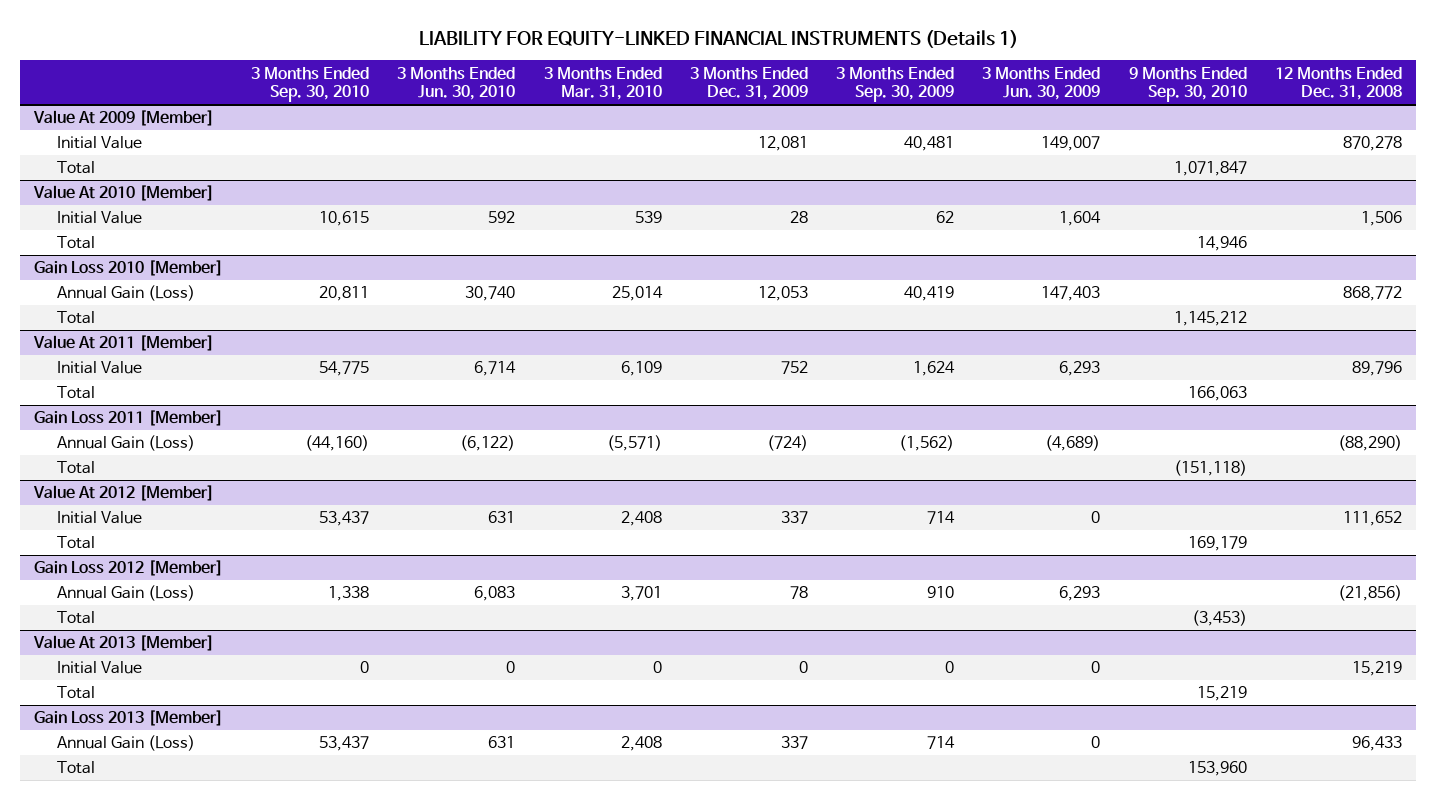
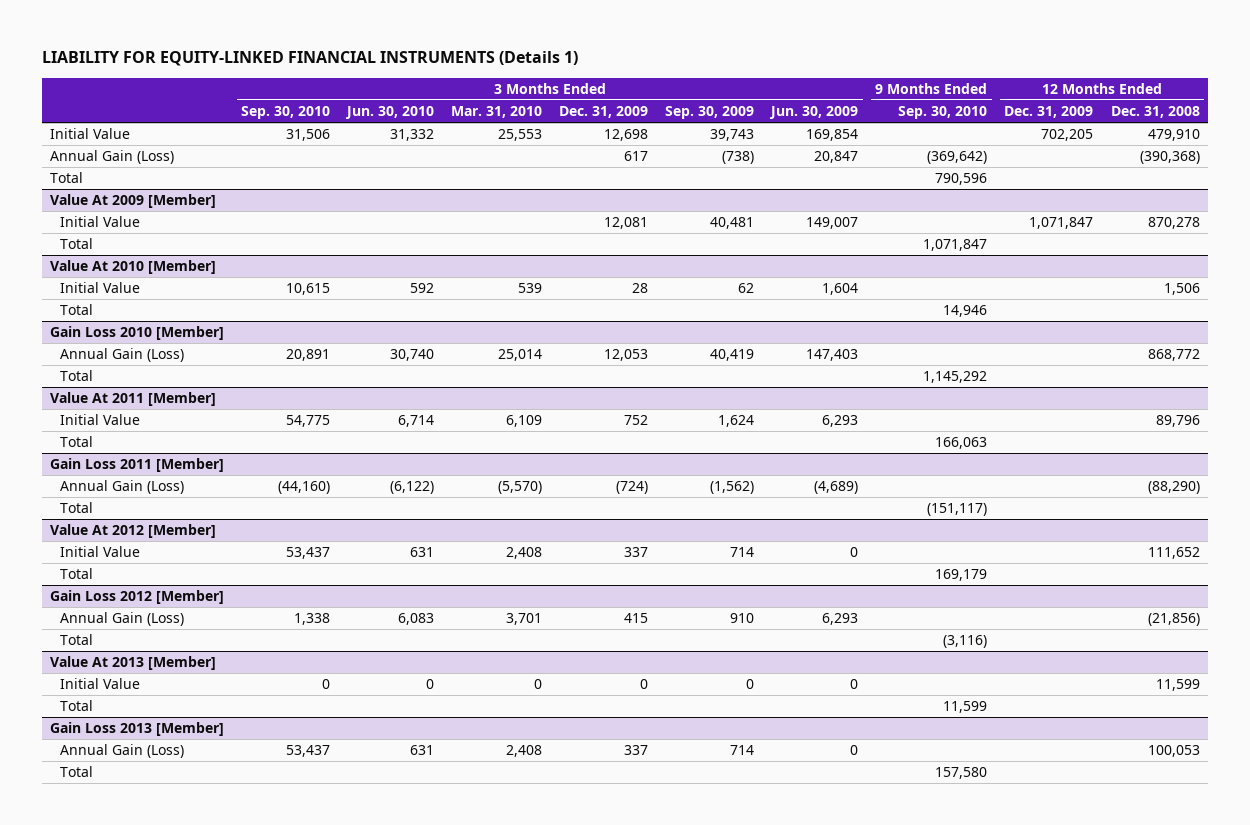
none -> [1004,106,1094,119] Dec. 31, 2009
none -> [50,128,131,140] Initial Value
none -> [50,150,175,165] Annual Gain (Loss)
none -> [50,172,84,184] Total
[319,286,370,302] 20,811 -> [286,349,331,362] 20,891
[1173,311,1247,327] 1,145,212 -> [923,371,988,384] 1,145,292
[606,435,662,452] (5,571) -> [498,481,543,495] (5,570)
[1173,460,1247,477] (151,118) -> [927,503,988,517] (151,117)
[789,586,808,600] 78 -> [624,613,649,624] 415
[1191,610,1247,627] (3,453) -> [943,635,988,649] (3,116)
[1351,661,1402,677] 15,219 -> [1155,679,1200,692] 11,599
[1196,686,1247,702] 15,219 -> [943,701,988,714] 11,599
[1351,736,1402,752] 96,433 -> [1147,745,1200,758] 100,053
[1187,761,1247,777] 153,960 -> [935,767,988,780] 157,580

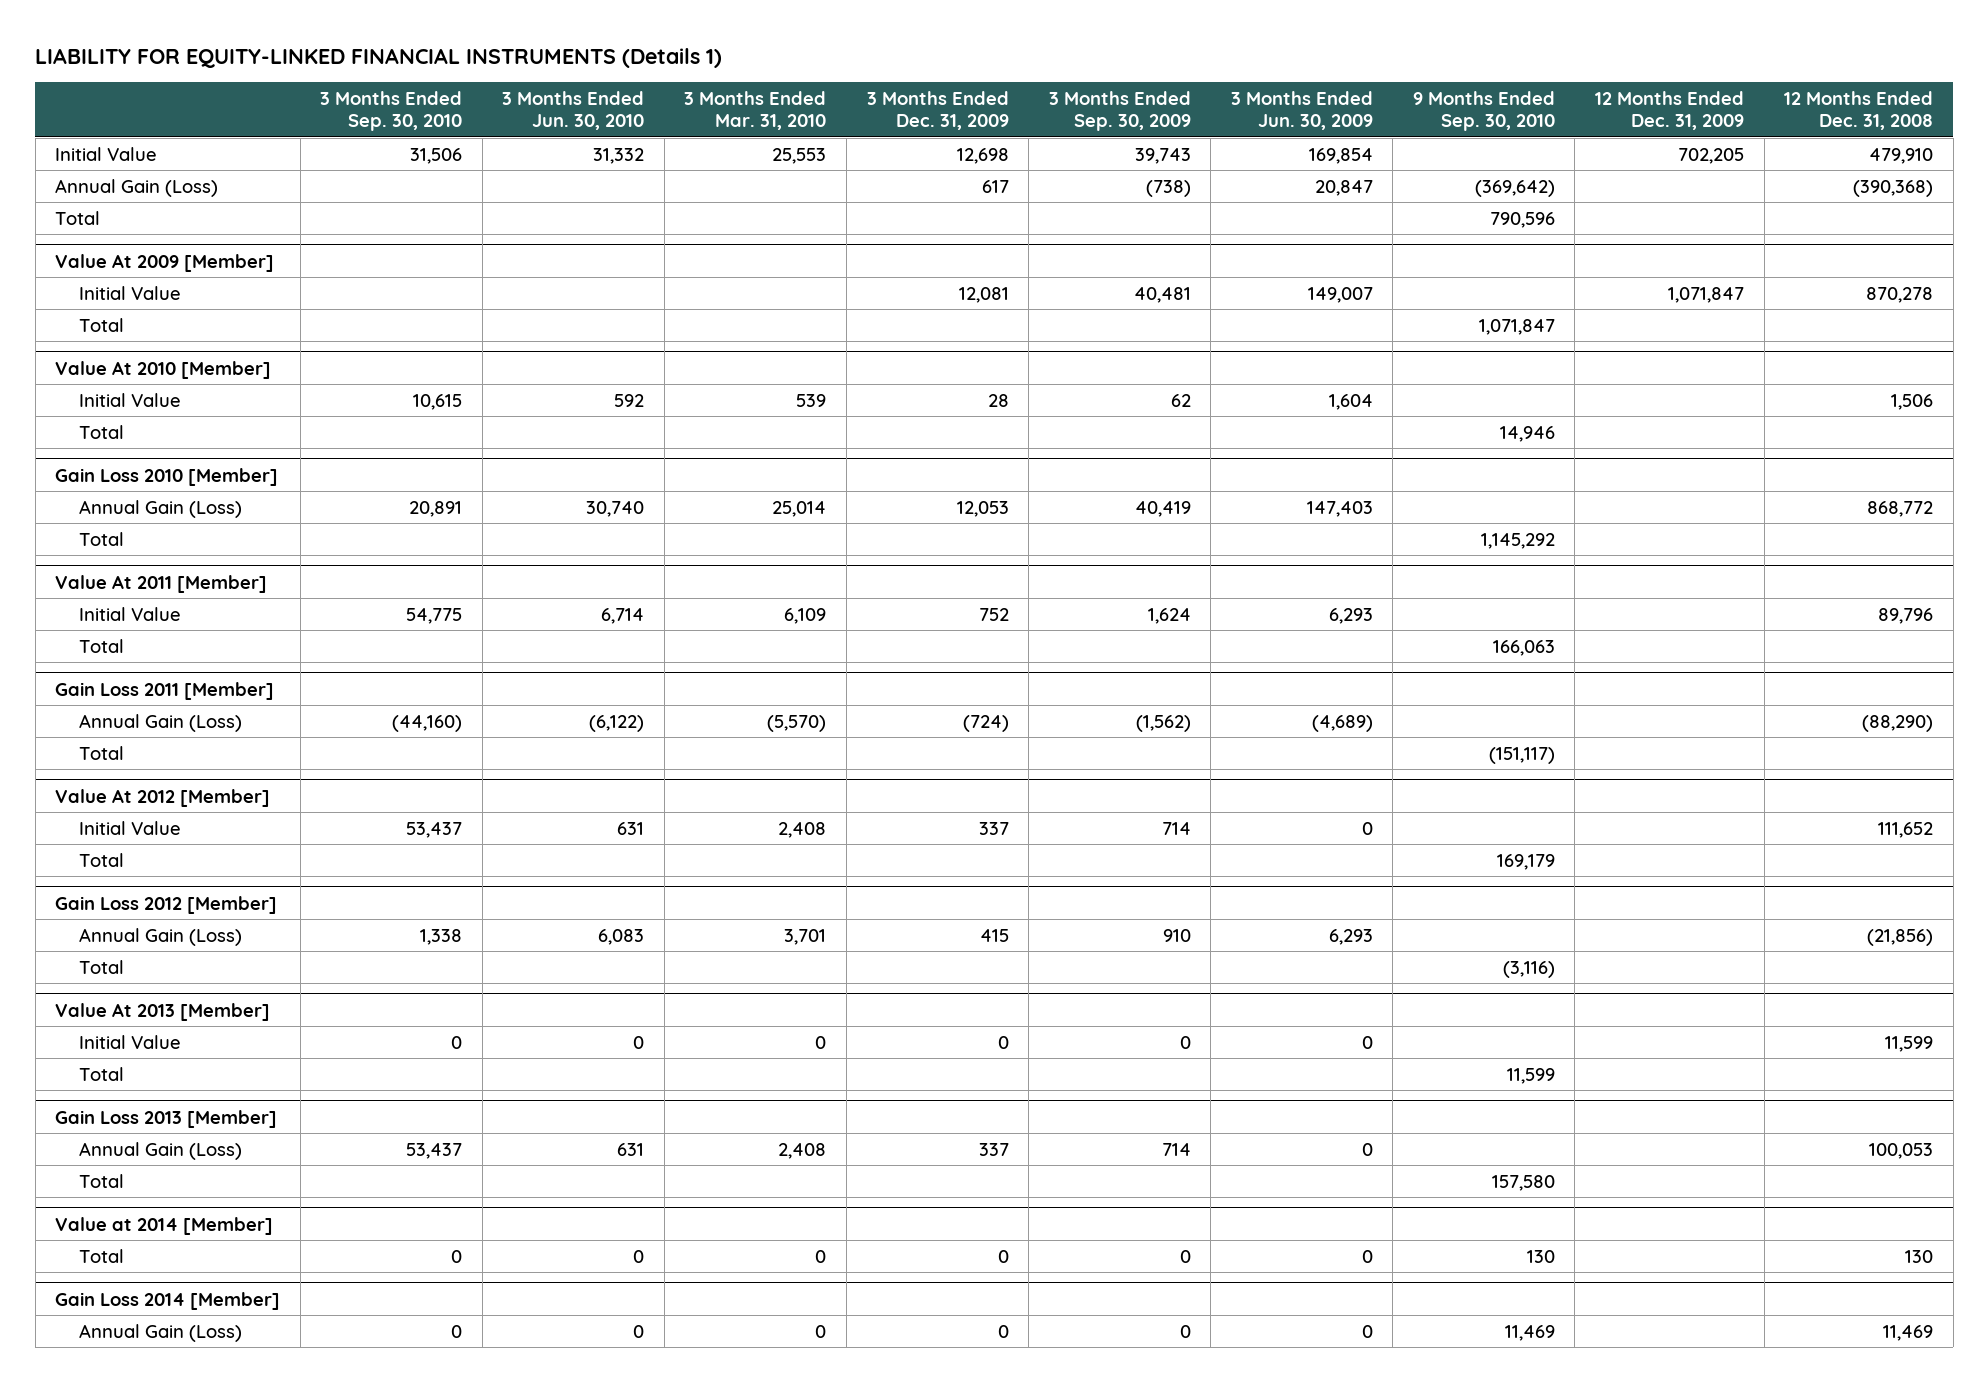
none -> [55,1216,274,1235] Value at 2014 [Member]
none -> [78,1248,124,1263] Total
none -> [55,1291,281,1310] Gain Loss 2014 [Member]
none -> [78,1323,242,1342] Annual Gain (Loss)

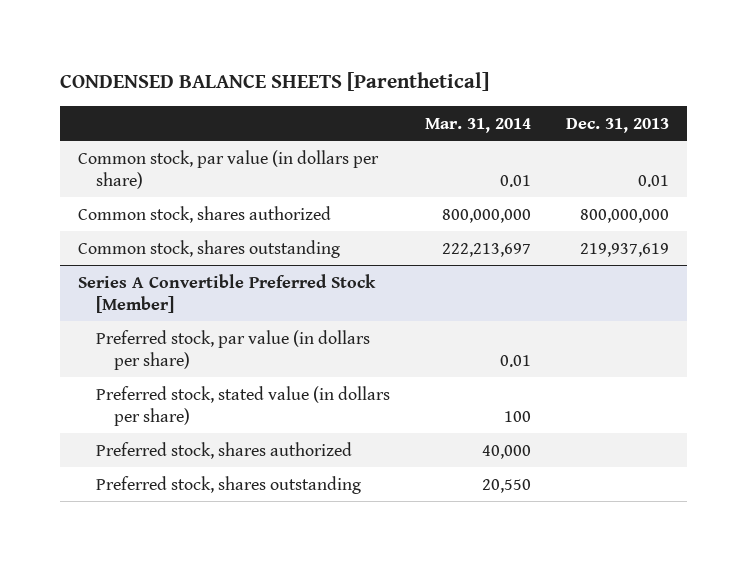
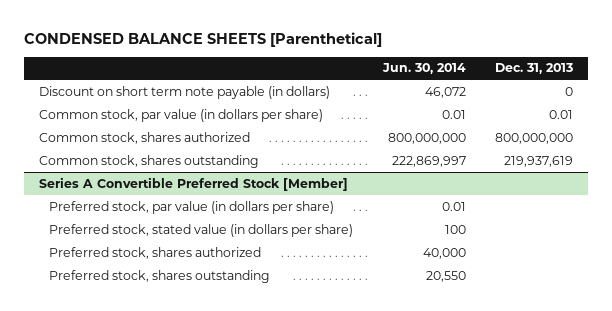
[424,117,531,133] Mar. 31, 2014 -> none
none -> [381,63,466,75] Jun. 30, 2014
none -> [38,85,330,99] Discount on short term note payable (in dollars)

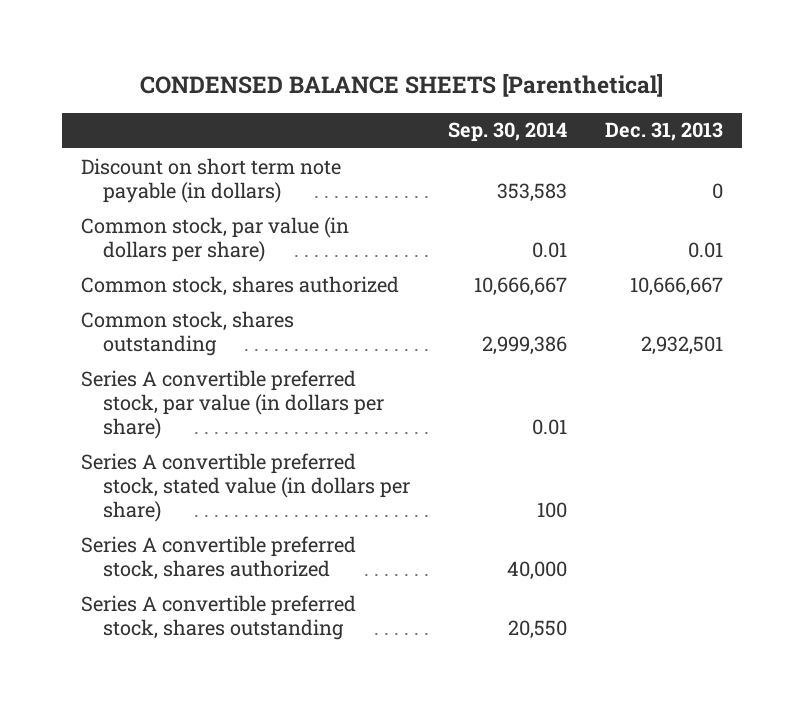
[381,63,466,75] Jun. 30, 2014 -> none
none -> [448,122,568,143] Sep. 30, 2014
[38,176,348,191] Series A Convertible Preferred Stock [Member] -> none
[49,200,335,214] Preferred stock, par value (in dollars per share) -> none
[49,223,354,237] Preferred stock, stated value (in dollars per share) -> none
[49,246,262,259] Preferred stock, shares authorized -> none
[49,269,271,283] Preferred stock, shares outstanding -> none
[495,132,574,144] 800,000,000 -> [629,276,723,296] 10,666,667
[504,155,574,167] 219,937,619 -> [640,335,723,355] 2,932,501
none -> [80,369,385,439] Series A convertible preferred stock, par value (in dollars per share)
none -> [80,452,411,522] Series A convertible preferred stock, stated value (in dollars per share)
none -> [80,535,356,580] Series A convertible preferred stock, shares authorized
none -> [80,594,356,640] Series A convertible preferred stock, shares outstanding

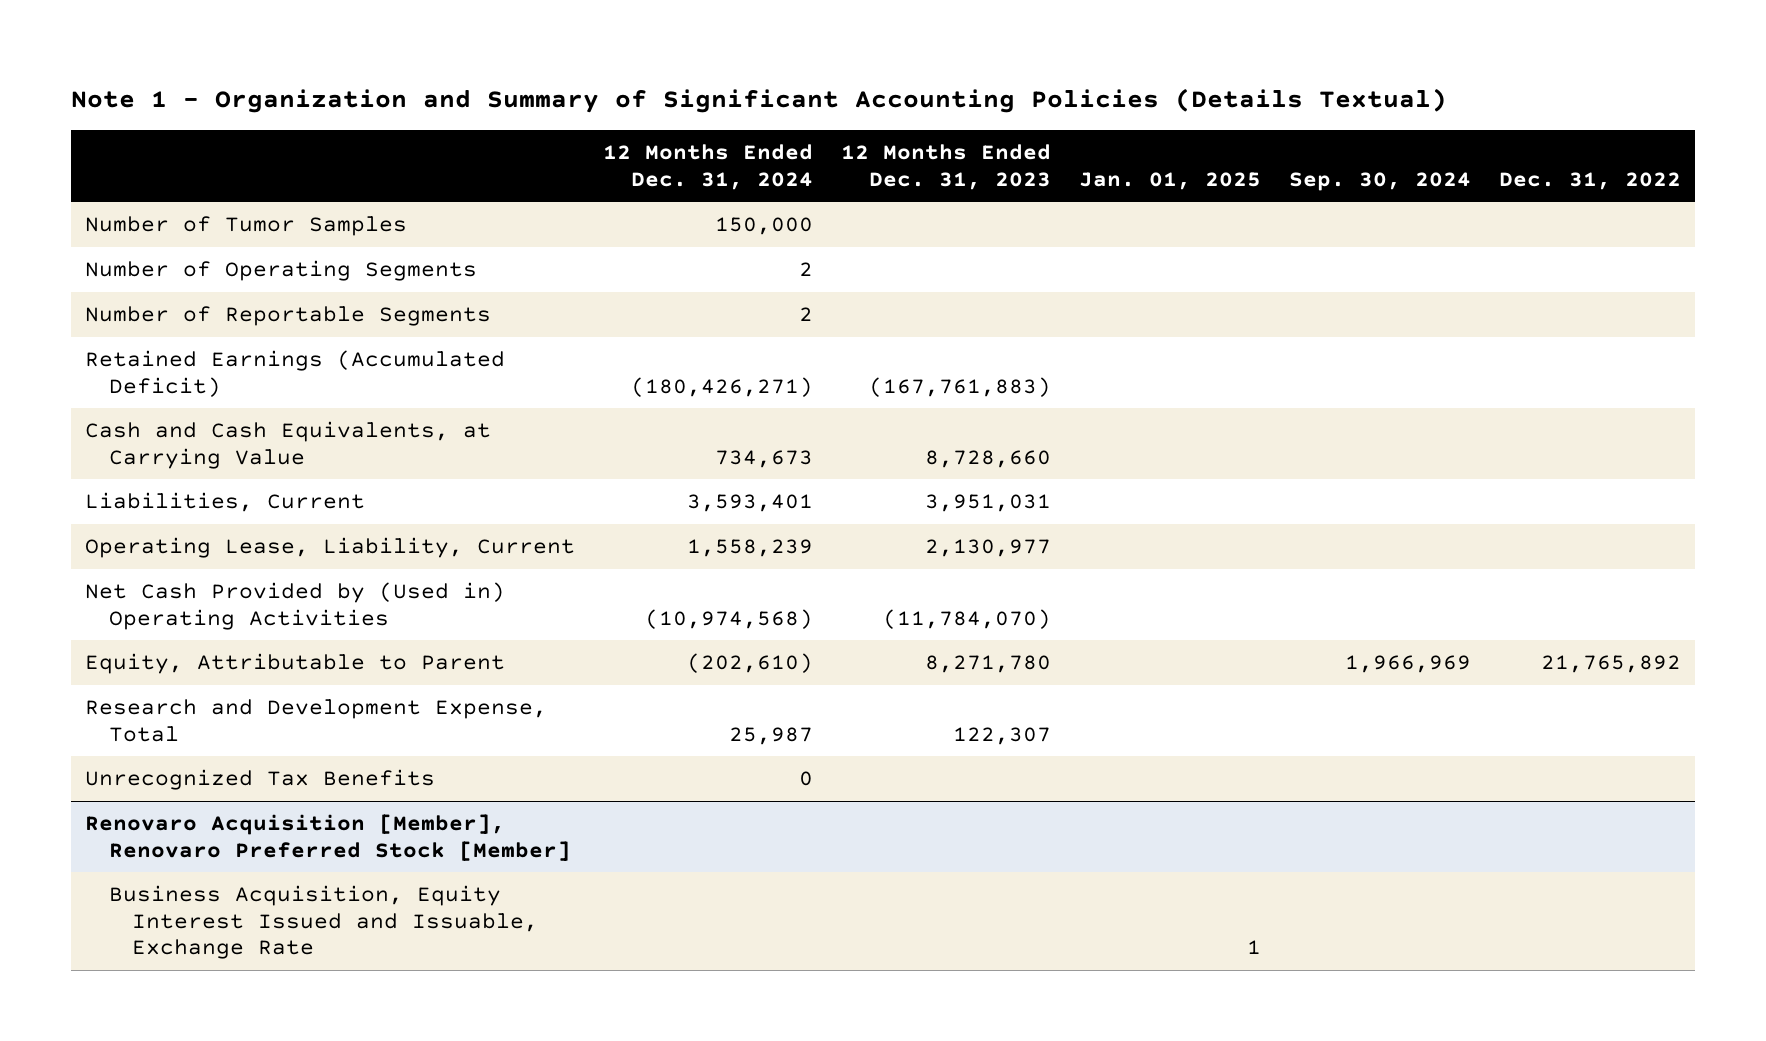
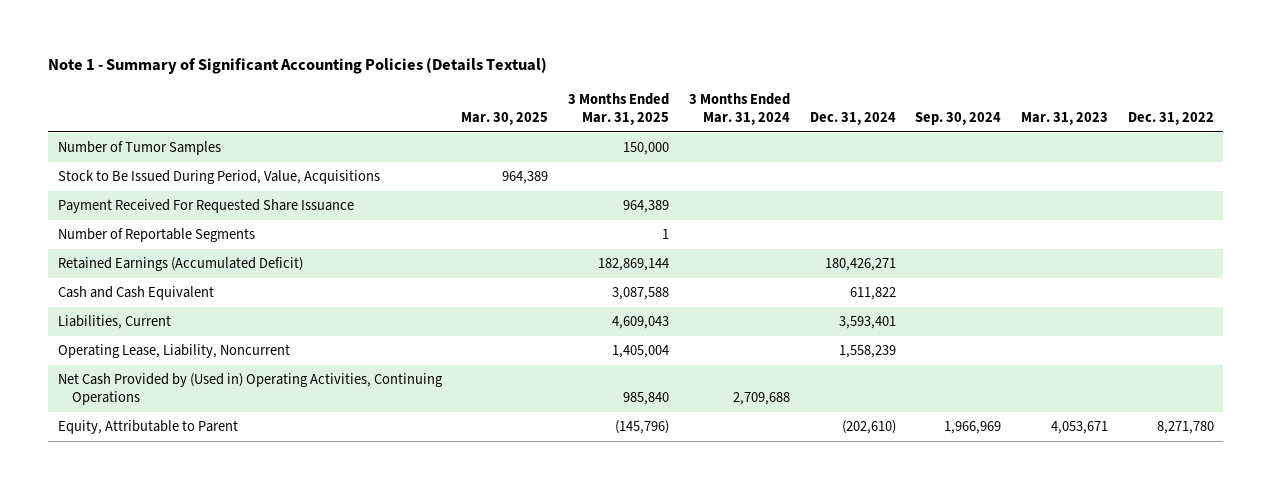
[71,87,1448,113] Note 1 - Organization and Summary of Significant Accounting Policies (Details Textual) -> [47,57,547,75] Note 1 - Summary of Significant Accounting Policies (Details Textual)
[603,144,814,190] 12 Months Ended Dec. 31, 2024 -> none
[841,144,1052,190] 12 Months Ended Dec. 31, 2023 -> none
[1078,171,1261,190] Jan. 01, 2025 -> none
none -> [461,111,549,125] Mar. 30, 2025
none -> [568,92,670,125] 3 Months Ended Mar. 31, 2025
none -> [688,92,790,125] 3 Months Ended Mar. 31, 2024
none -> [809,111,896,125] Dec. 31, 2024
none -> [1020,111,1108,125] Mar. 31, 2023
[85,260,478,282] Number of Operating Segments -> none
none -> [57,170,380,185] Stock to Be Issued During Period, Value, Acquisitions
none -> [57,199,354,214] Payment Received For Requested Share Issuance
[85,421,492,469] Cash and Cash Equivalents, at Carrying Value -> [57,286,214,301] Cash and Cash Equivalent
[85,699,548,742] Research and Development Expense, Total -> none
[85,769,436,791] Unrecognized Tax Benefits -> none
[85,814,571,861] Renovaro Acquisition [Member], Renovaro Preferred Stock [Member] -> none
[108,885,539,960] Business Acquisition, Equity Interest Issued and Issuable, Exchange Rate -> none
[85,537,576,559] Operating Lease, Liability, Current -> [57,344,290,359] Operating Lease, Liability, Noncurrent
[85,582,506,630] Net Cash Provided by (Used in) Operating Activities -> [57,373,443,406] Net Cash Provided by (Used in) Operating Activities, Continuing Operations
[1540,655,1681,674] 21,765,892 -> [1156,421,1214,435] 8,271,780

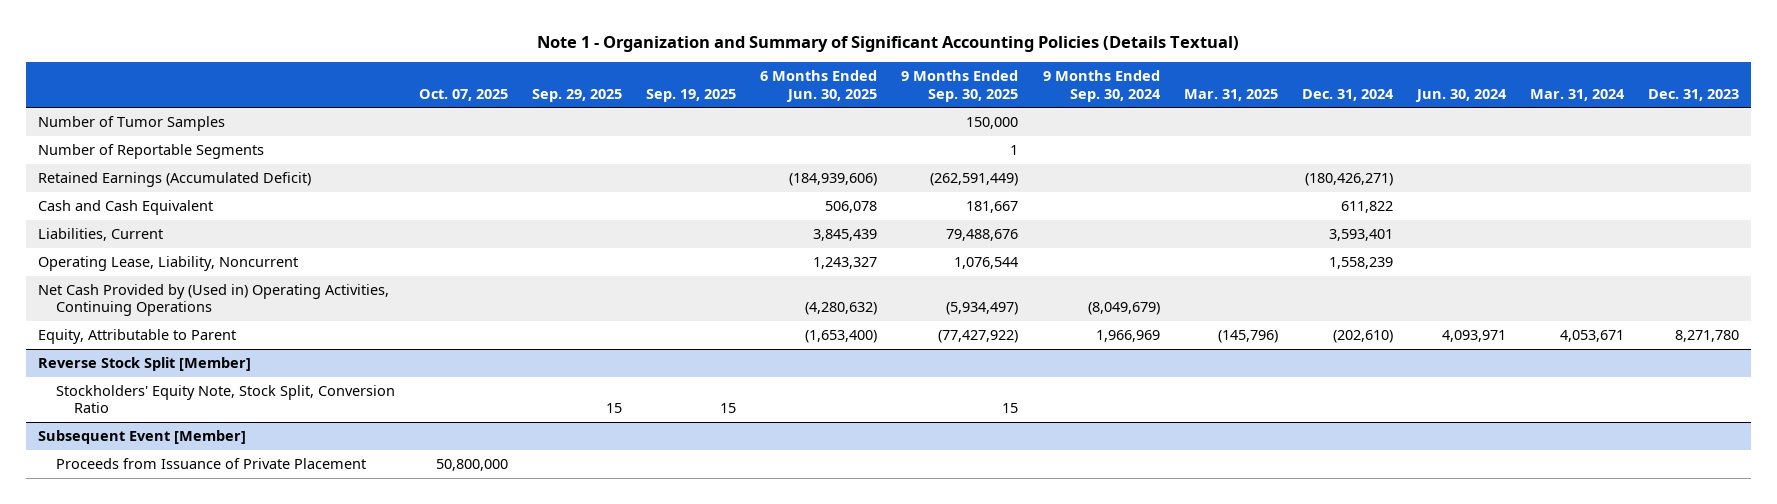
[47,57,547,75] Note 1 - Summary of Significant Accounting Policies (Details Textual) -> [537,35,1240,52] Note 1 - Organization and Summary of Significant Accounting Policies (Details Textual)
[461,111,549,125] Mar. 30, 2025 -> none
[568,92,670,125] 3 Months Ended Mar. 31, 2025 -> none
[688,92,790,125] 3 Months Ended Mar. 31, 2024 -> none
[915,111,1002,125] Sep. 30, 2024 -> none
[1020,111,1108,125] Mar. 31, 2023 -> none
[1127,111,1214,125] Dec. 31, 2022 -> none
none -> [419,88,509,101] Oct. 07, 2025
none -> [532,88,623,102] Sep. 29, 2025
none -> [646,88,737,102] Sep. 19, 2025
none -> [760,70,878,102] 6 Months Ended Jun. 30, 2025
none -> [901,70,1019,102] 9 Months Ended Sep. 30, 2025
none -> [1042,70,1161,102] 9 Months Ended Sep. 30, 2024
none -> [1183,88,1278,101] Mar. 31, 2025
none -> [1414,88,1507,102] Jun. 30, 2024
none -> [1529,88,1625,101] Mar. 31, 2024
none -> [1647,88,1739,101] Dec. 31, 2023
[57,170,380,185] Stock to Be Issued During Period, Value, Acquisitions -> none
[57,199,354,214] Payment Received For Requested Share Issuance -> none
[824,258,896,272] 180,426,271 -> [1304,173,1393,187] (180,426,271)
none -> [37,357,251,372] Reverse Stock Split [Member]
none -> [56,385,396,414] Stockholders' Equity Note, Stock Split, Conversion Ratio
none -> [37,430,246,445] Subsequent Event [Member]
none -> [56,458,367,470] Proceeds from Issuance of Private Placement

